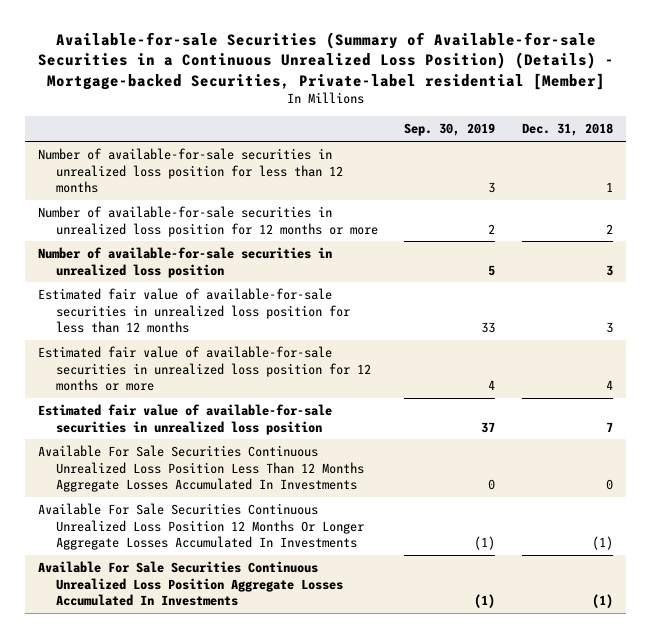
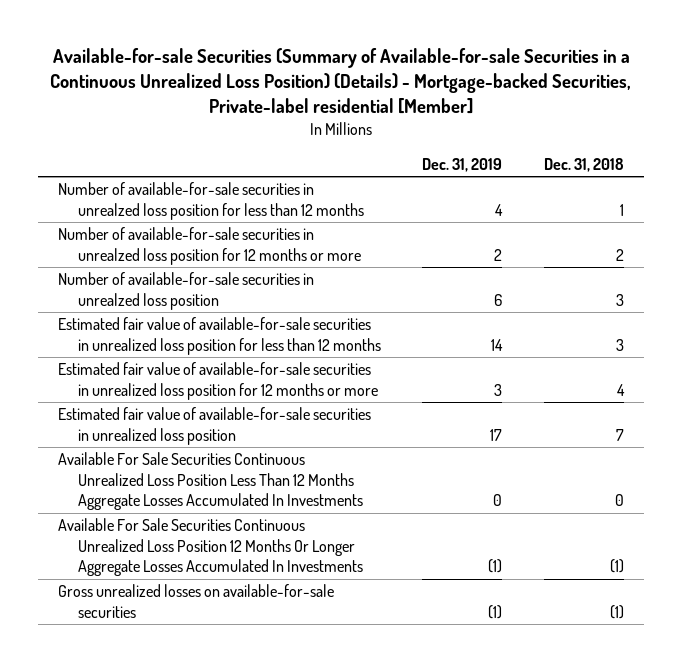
[404,123,496,137] Sep. 30, 2019 -> none
none -> [422,157,503,172] Dec. 31, 2019
[38,147,343,194] Number of available-for-sale securities in unrealized loss position for less than 12 months -> [58,182,364,220] Number of available-for-sale securities in unrealzed loss position for less than 12 months
[38,205,378,237] Number of available-for-sale securities in unrealized loss position for 12 months or more -> [58,227,361,265] Number of available-for-sale securities in unrealzed loss position for 12 months or more
[38,246,333,278] Number of available-for-sale securities in unrealized loss position -> [58,272,315,310] Number of available-for-sale securities in unrealzed loss position
[38,560,343,607] Available For Sale Securities Continuous Unrealized Loss Position Aggregate Losses Accumulated In Investments -> [58,584,335,618] Gross unrealized losses on available-for-sale securities

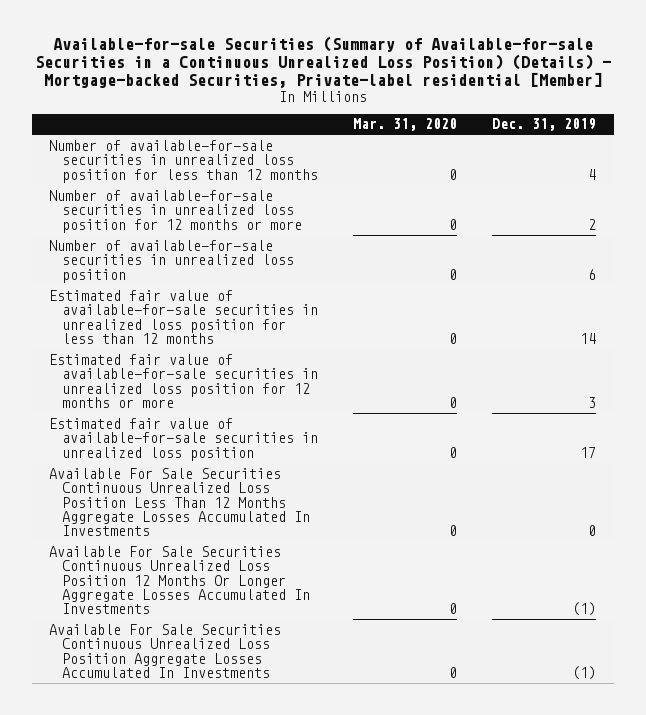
[543,157,624,172] Dec. 31, 2018 -> none
none -> [353,118,458,132] Mar. 31, 2020
[58,182,364,220] Number of available-for-sale securities in unrealzed loss position for less than 12 months -> [49,139,319,183] Number of available-for-sale securities in unrealized loss position for less than 12 months
[58,227,361,265] Number of available-for-sale securities in unrealzed loss position for 12 months or more -> [49,189,303,233] Number of available-for-sale securities in unrealized loss position for 12 months or more
[58,272,315,310] Number of available-for-sale securities in unrealzed loss position -> [49,239,295,283] Number of available-for-sale securities in unrealized loss position
[58,584,335,618] Gross unrealized losses on available-for-sale securities -> [49,623,282,678] Available For Sale Securities Continuous Unrealized Loss Position Aggregate Losses Accumulated In Investments

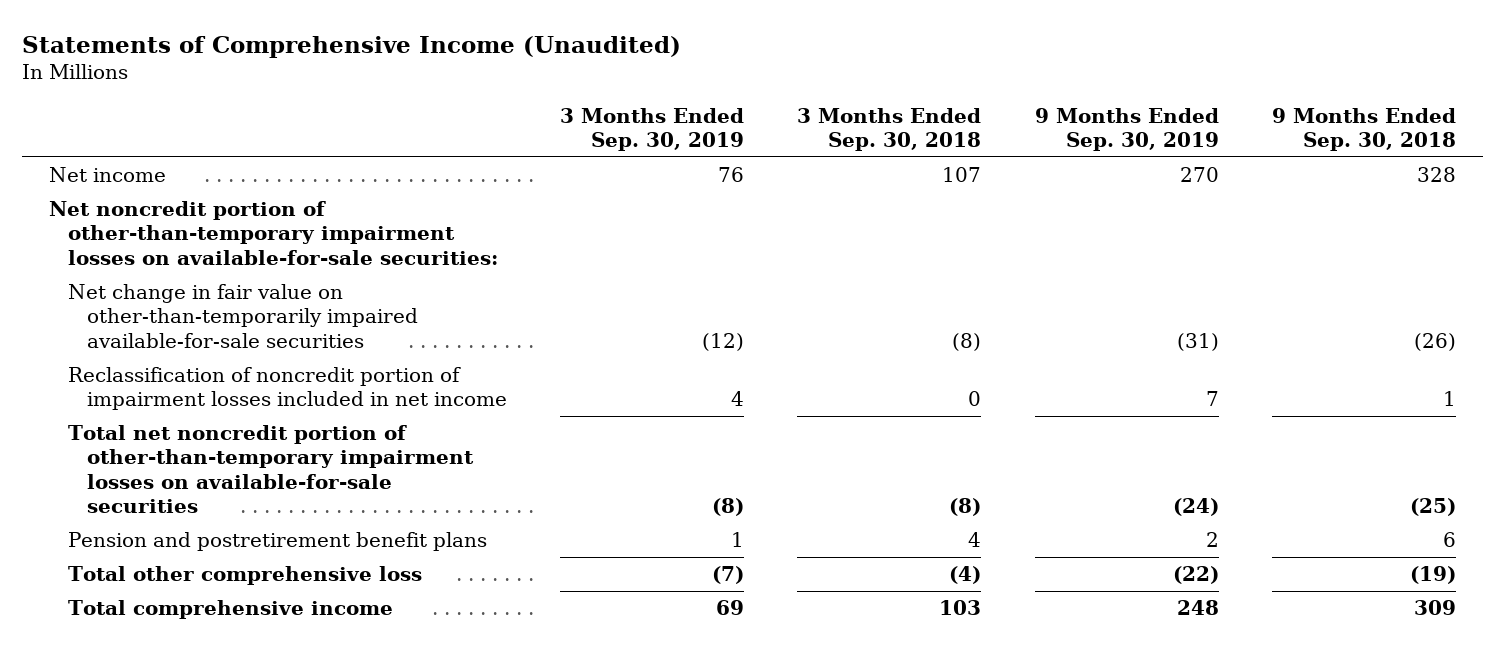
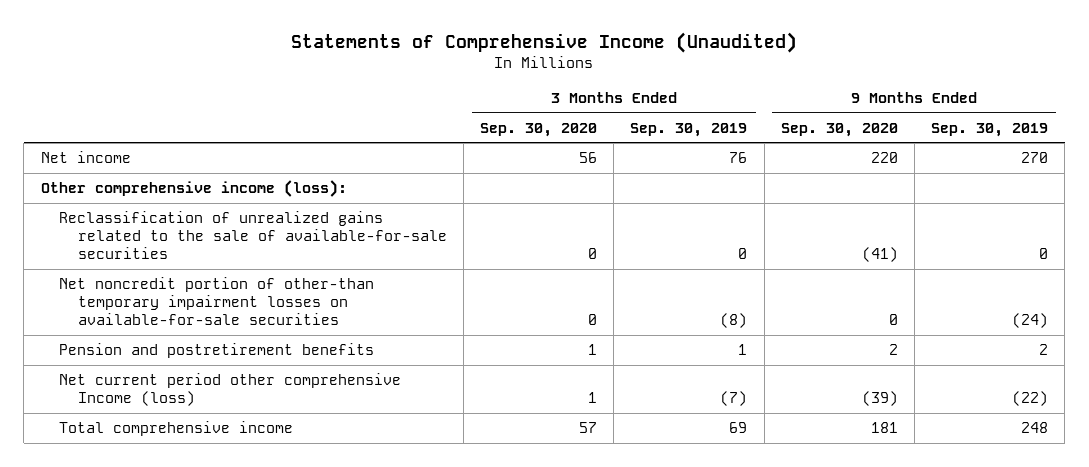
[797,107,982,152] 3 Months Ended Sep. 30, 2018 -> none
[1271,107,1456,152] 9 Months Ended Sep. 30, 2018 -> none
none -> [480,123,598,138] Sep. 30, 2020
none -> [780,123,898,138] Sep. 30, 2020
[48,201,498,265] Net noncredit portion of other-than-temporary impairment losses on available-for-sale securities: -> none
[67,284,418,348] Net change in fair value on other-than-temporarily impaired available-for-sale securities -> none
[67,367,507,411] Reclassification of noncredit portion of impairment losses included in net income -> none
none -> [40,180,347,198] Other comprehensive income (loss):
none -> [59,211,447,260] Reclassification of unrealized gains related to the sale of available-for-sale securities
[67,425,474,514] Total net noncredit portion of other-than-temporary impairment losses on available-for-sale securities -> [59,277,375,326] Net noncredit portion of other-than temporary impairment losses on available-for-sale securities
[67,532,487,552] Pension and postretirement benefit plans -> [59,343,375,359] Pension and postretirement benefits
[67,566,422,586] Total other comprehensive loss -> [59,373,402,407] Net current period other comprehensive Income (loss)

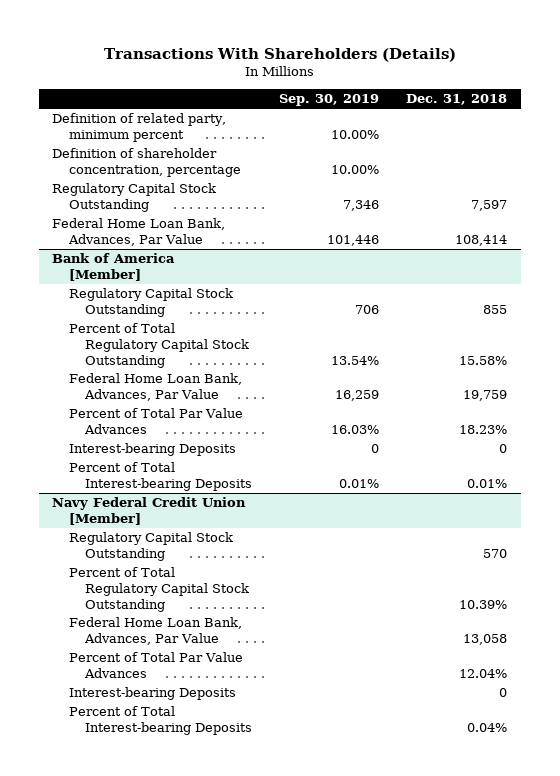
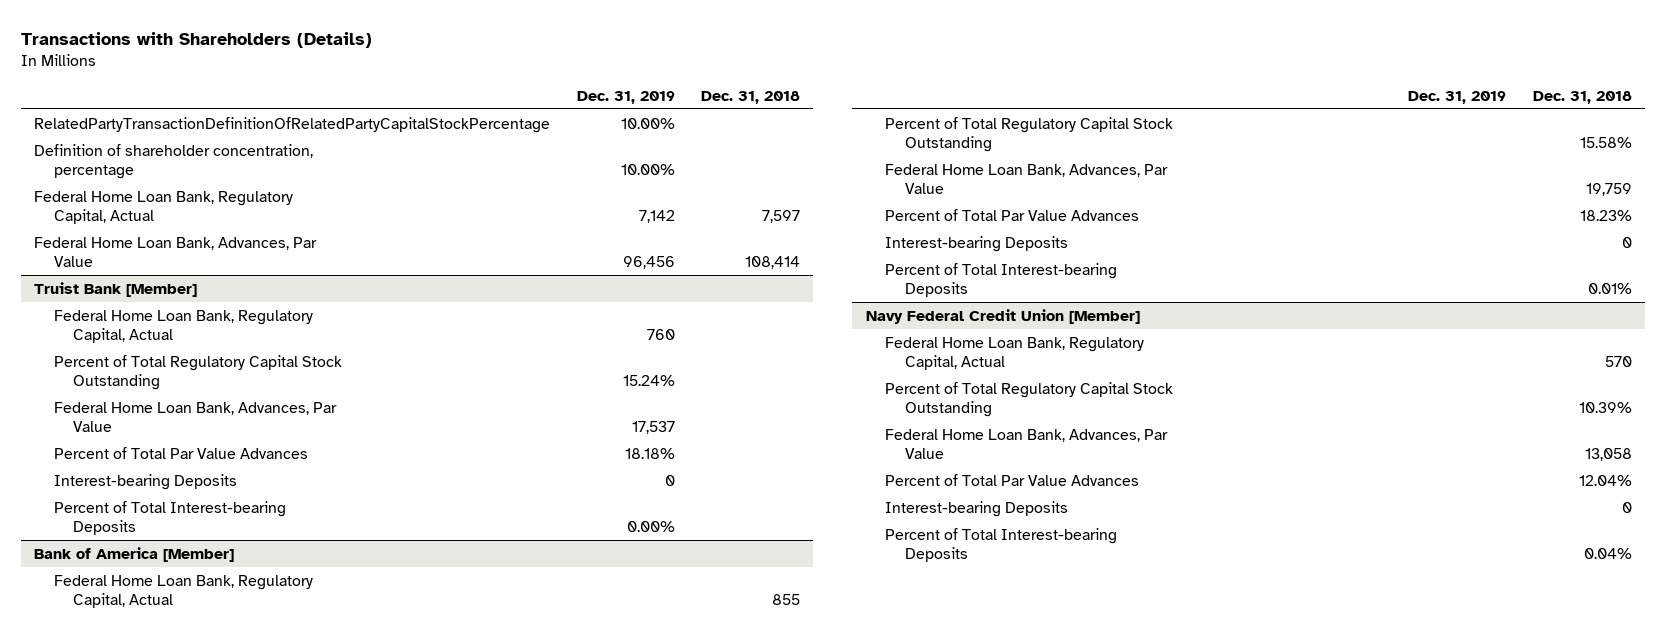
[103,47,456,62] Transactions With Shareholders (Details) -> [20,32,372,49] Transactions with Shareholders (Details)
[278,94,379,107] Sep. 30, 2019 -> none
none -> [576,90,675,104] Dec. 31, 2019
[52,113,227,142] Definition of related party, minimum percent -> [34,116,551,133] RelatedPartyTransactionDefinitionOfRelatedPartyCapitalStockPercentage
[52,183,217,212] Regulatory Capital Stock Outstanding -> [34,190,294,225] Federal Home Loan Bank, Regulatory Capital, Actual
none -> [34,281,198,297] Truist Bank [Member]
none -> [53,309,313,344] Federal Home Loan Bank, Regulatory Capital, Actual
none -> [53,354,342,391] Percent of Total Regulatory Capital Stock Outstanding
none -> [53,401,337,433] Federal Home Loan Bank, Advances, Par Value
none -> [53,446,308,459] Percent of Total Par Value Advances
none -> [53,473,237,490] Interest-bearing Deposits
none -> [53,500,286,536] Percent of Total Interest-bearing Deposits
[68,288,233,317] Regulatory Capital Stock Outstanding -> [53,574,313,609] Federal Home Loan Bank, Regulatory Capital, Actual
[68,532,233,561] Regulatory Capital Stock Outstanding -> [885,336,1145,371] Federal Home Loan Bank, Regulatory Capital, Actual

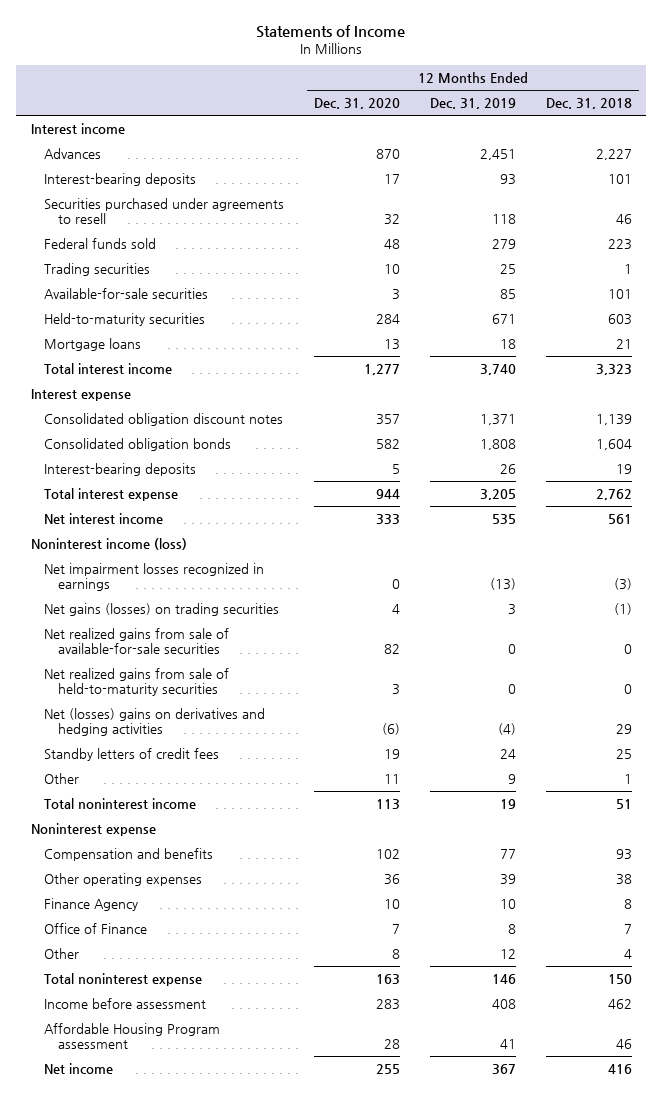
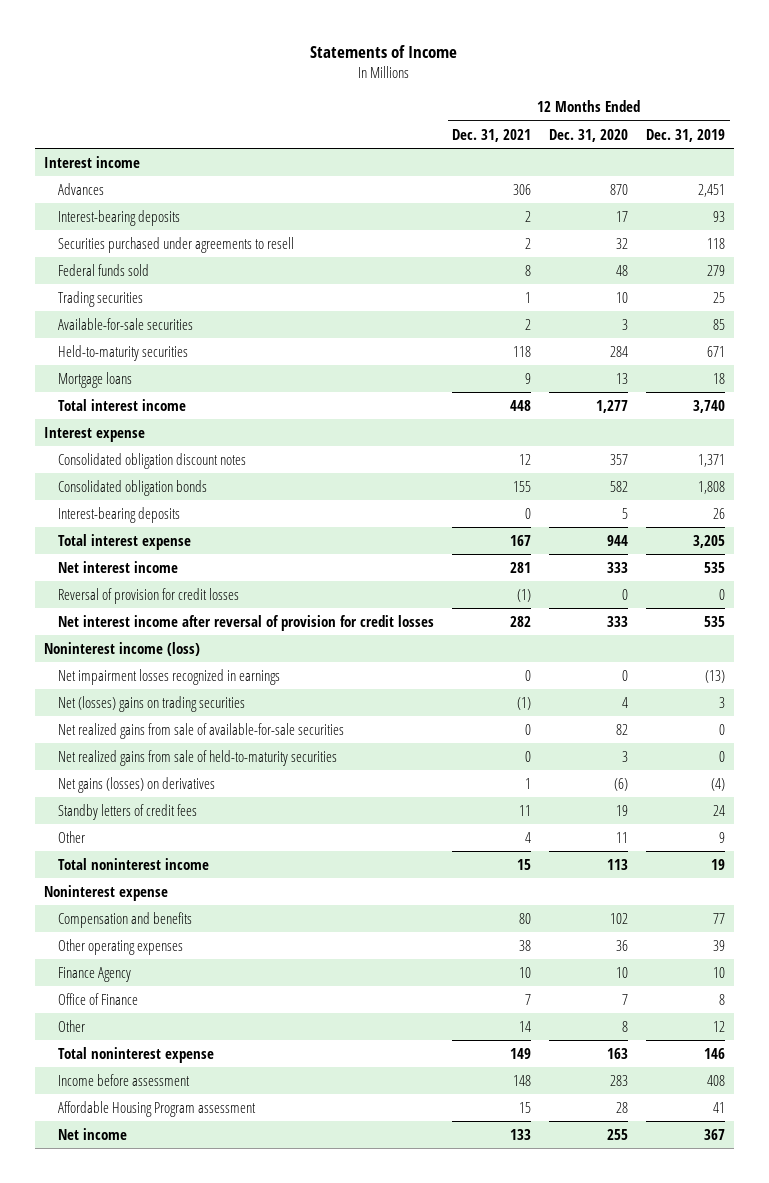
[545,98,632,110] Dec. 31, 2018 -> none
none -> [452,128,532,142] Dec. 31, 2021
none -> [58,588,240,605] Reversal of provision for credit losses
none -> [58,615,435,632] Net interest income after reversal of provision for credit losses
[44,602,280,616] Net gains (losses) on trading securities -> [58,696,246,713] Net (losses) gains on trading securities
[44,707,266,736] Net (losses) gains on derivatives and hedging activities -> [58,777,216,794] Net gains (losses) on derivatives

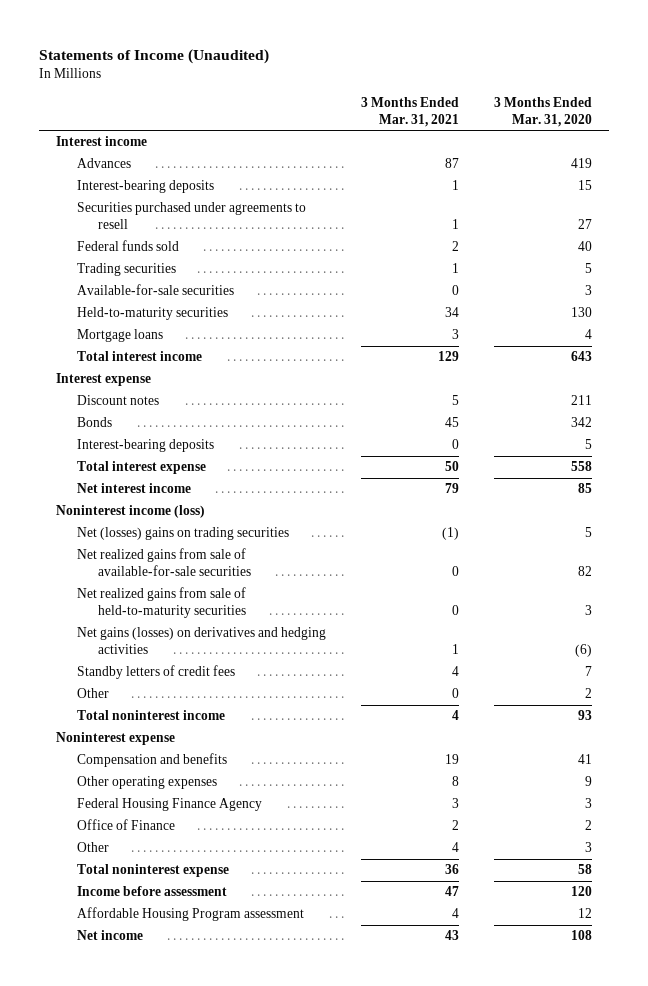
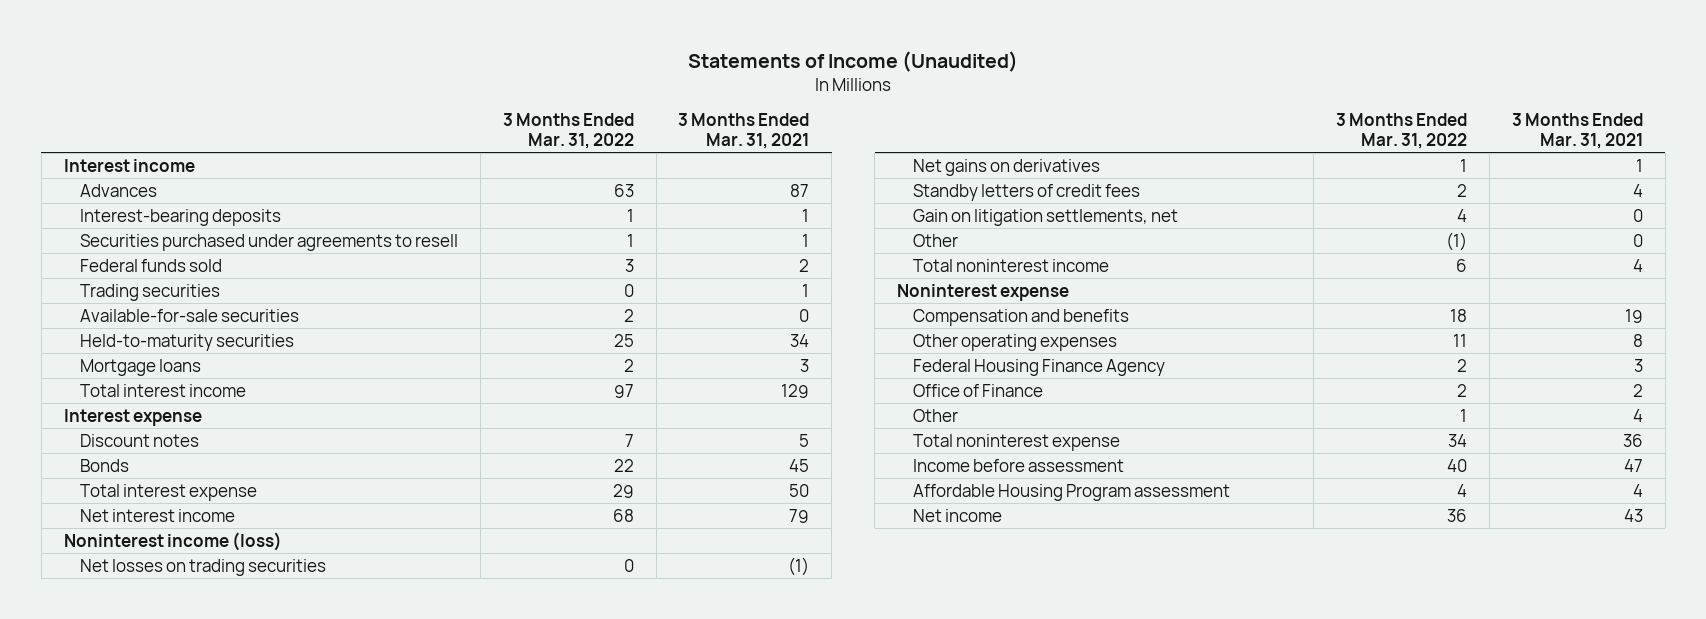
[493,96,592,127] 3 Months Ended Mar. 31, 2020 -> none
none -> [502,113,634,150] 3 Months Ended Mar. 31, 2022
[77,439,215,453] Interest-bearing deposits -> none
[77,548,252,577] Net realized gains from sale of available-for-sale securities -> none
[77,587,247,619] Net realized gains from sale of held-to-maturity securities -> none
[77,527,290,541] Net (losses) gains on trading securities -> [79,558,326,576] Net losses on trading securities
[77,627,327,655] Net gains (losses) on derivatives and hedging activities -> [913,158,1101,176] Net gains on derivatives
none -> [913,208,1179,226] Gain on litigation settlements, net

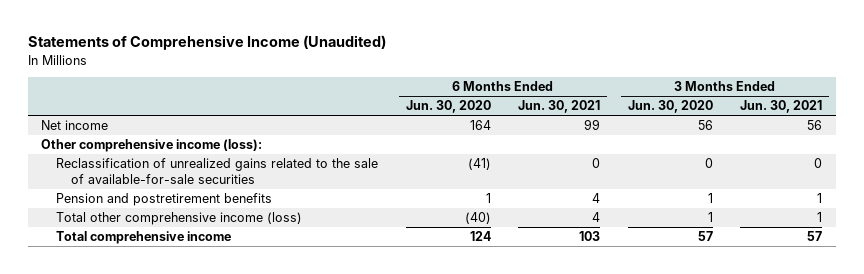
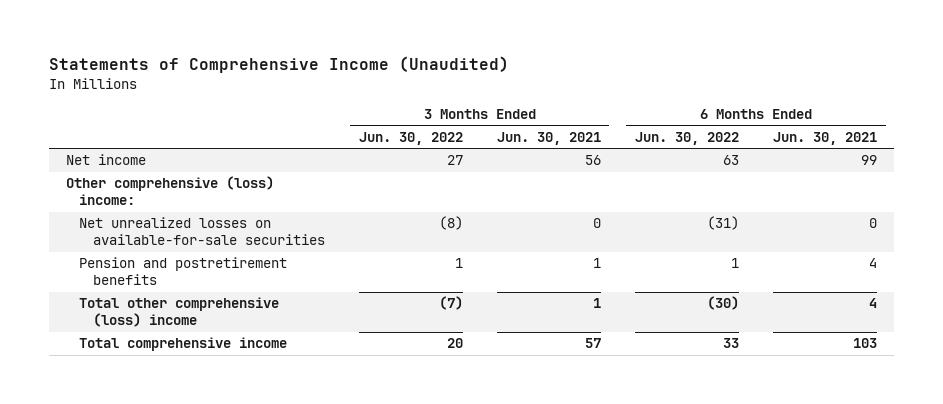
[405,100,491,114] Jun. 30, 2020 -> none
[627,100,713,114] Jun. 30, 2020 -> none
none -> [358,131,463,145] Jun. 30, 2022
none -> [635,131,740,145] Jun. 30, 2022
[41,139,263,153] Other comprehensive income (loss): -> [65,176,274,206] Other comprehensive (loss) income:
[56,158,379,184] Reclassification of unrealized gains related to the sale of available-for-sale securities -> [79,217,325,246] Net unrealized losses on available-for-sale securities
[56,212,303,226] Total other comprehensive income (loss) -> [79,297,280,328] Total other comprehensive (loss) income

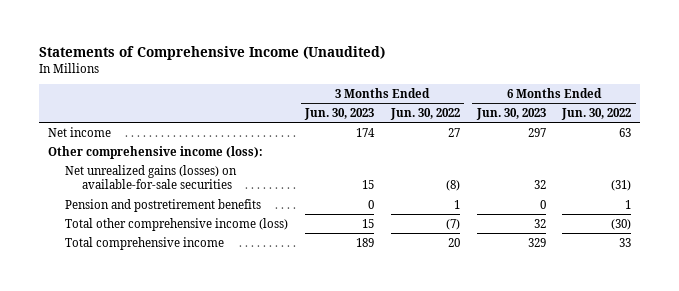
[496,131,601,145] Jun. 30, 2021 -> none
[773,131,878,145] Jun. 30, 2021 -> none
none -> [303,107,374,120] Jun. 30, 2023
none -> [475,107,546,120] Jun. 30, 2023
[65,176,274,206] Other comprehensive (loss) income: -> [47,145,263,159] Other comprehensive income (loss):
[79,217,325,246] Net unrealized losses on available-for-sale securities -> [64,164,237,190] Net unrealized gains (losses) on available-for-sale securities
[79,297,280,328] Total other comprehensive (loss) income -> [64,217,288,231] Total other comprehensive income (loss)

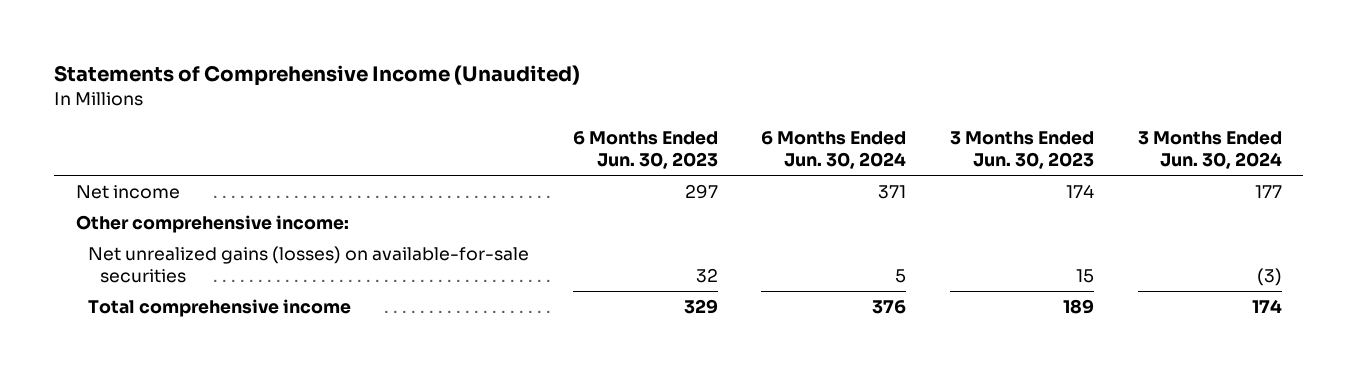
[389,107,460,120] Jun. 30, 2022 -> none
[561,107,632,120] Jun. 30, 2022 -> none
none -> [761,130,907,169] 6 Months Ended Jun. 30, 2024
none -> [1137,130,1282,169] 3 Months Ended Jun. 30, 2024
[47,145,263,159] Other comprehensive income (loss): -> [76,215,350,234] Other comprehensive income:
[64,198,261,212] Pension and postretirement benefits -> none
[64,217,288,231] Total other comprehensive income (loss) -> none

